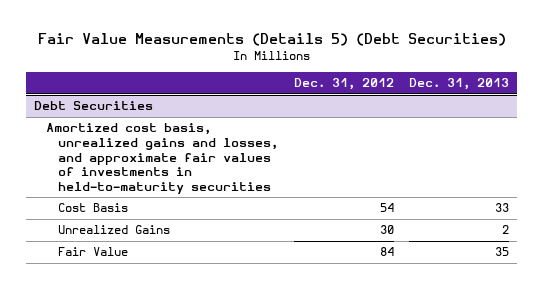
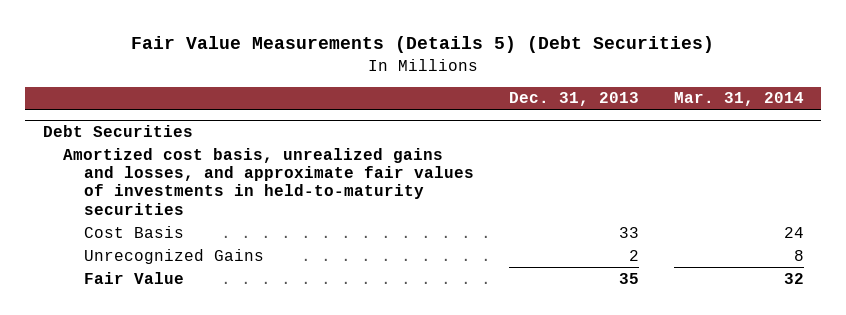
[293,78,394,91] Dec. 31, 2012 -> none
none -> [673,92,804,107] Mar. 31, 2014
[58,225,171,235] Unrealized Gains -> none
none -> [83,248,264,264] Unrecognized Gains

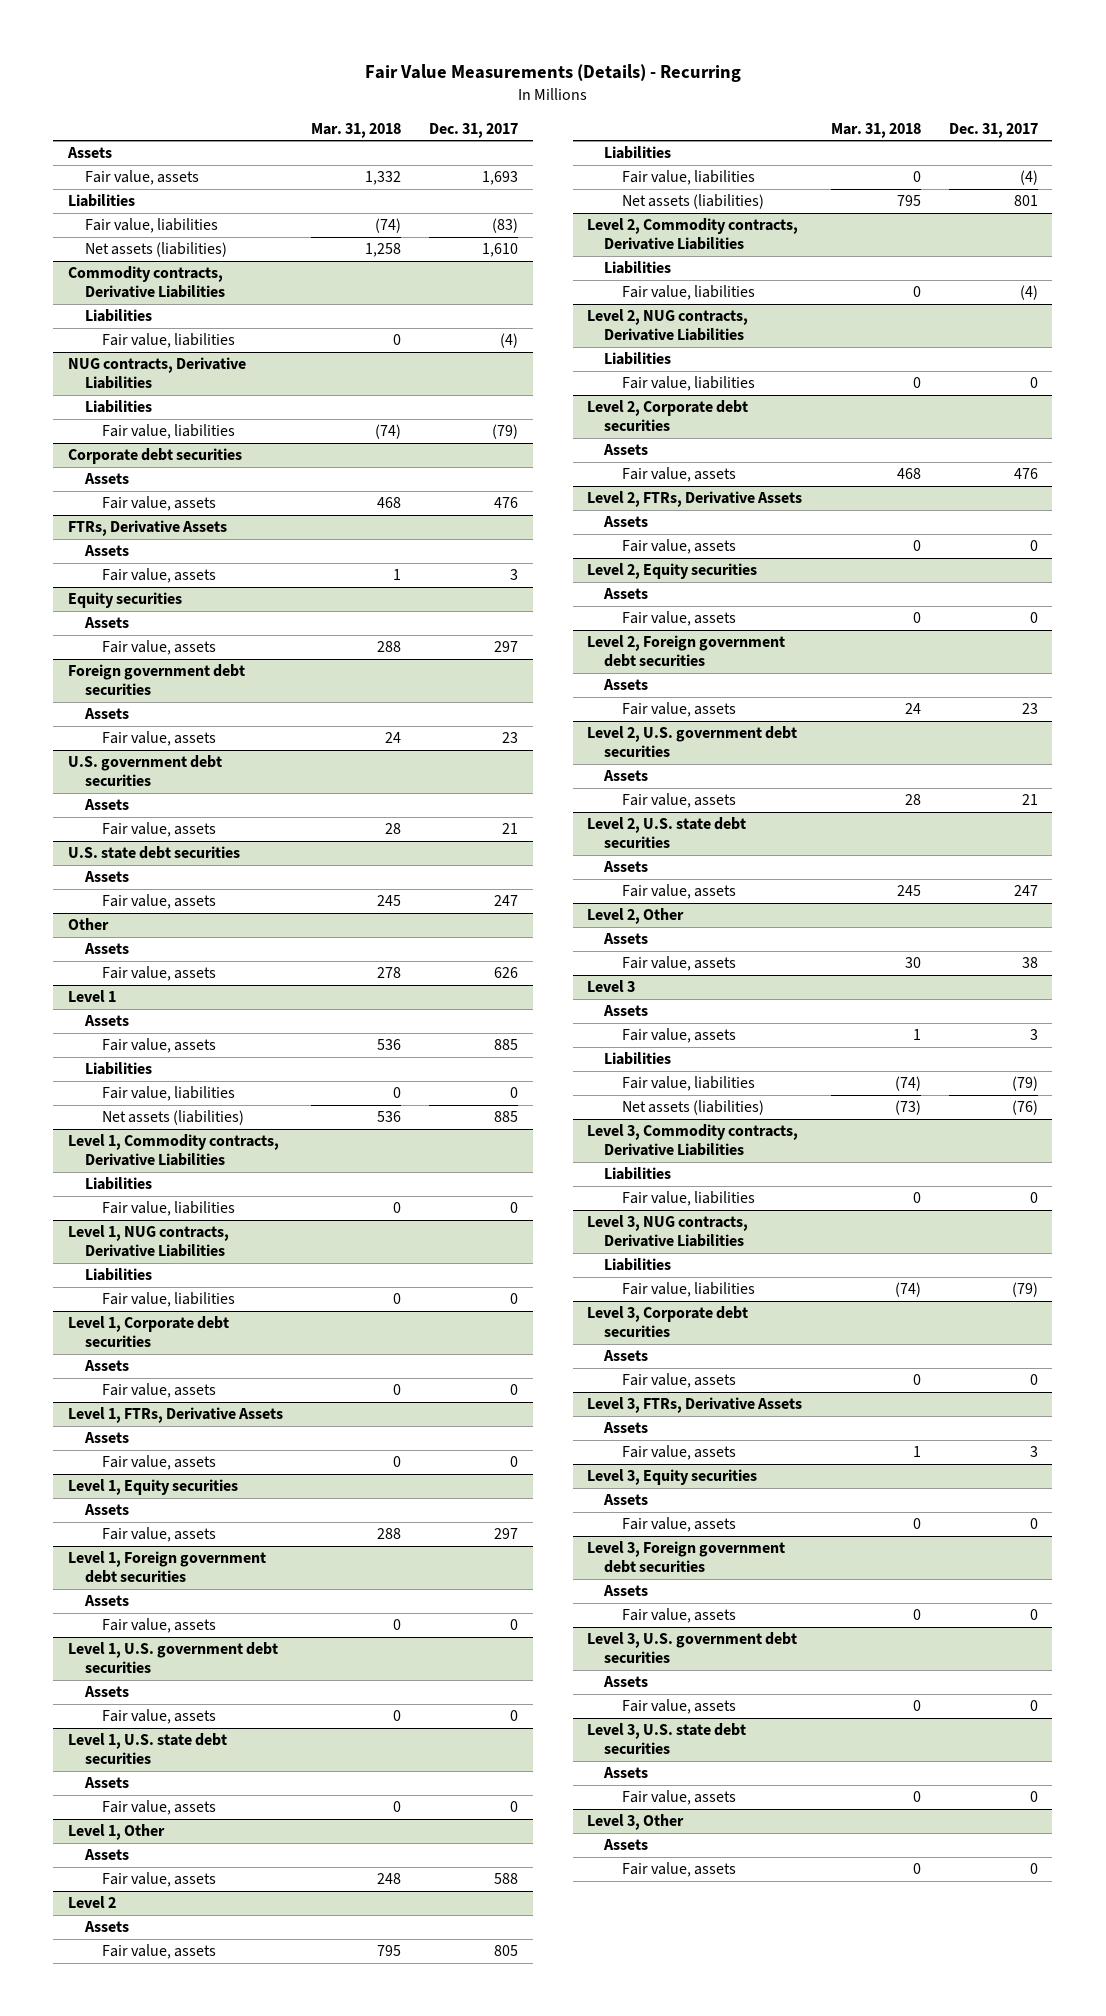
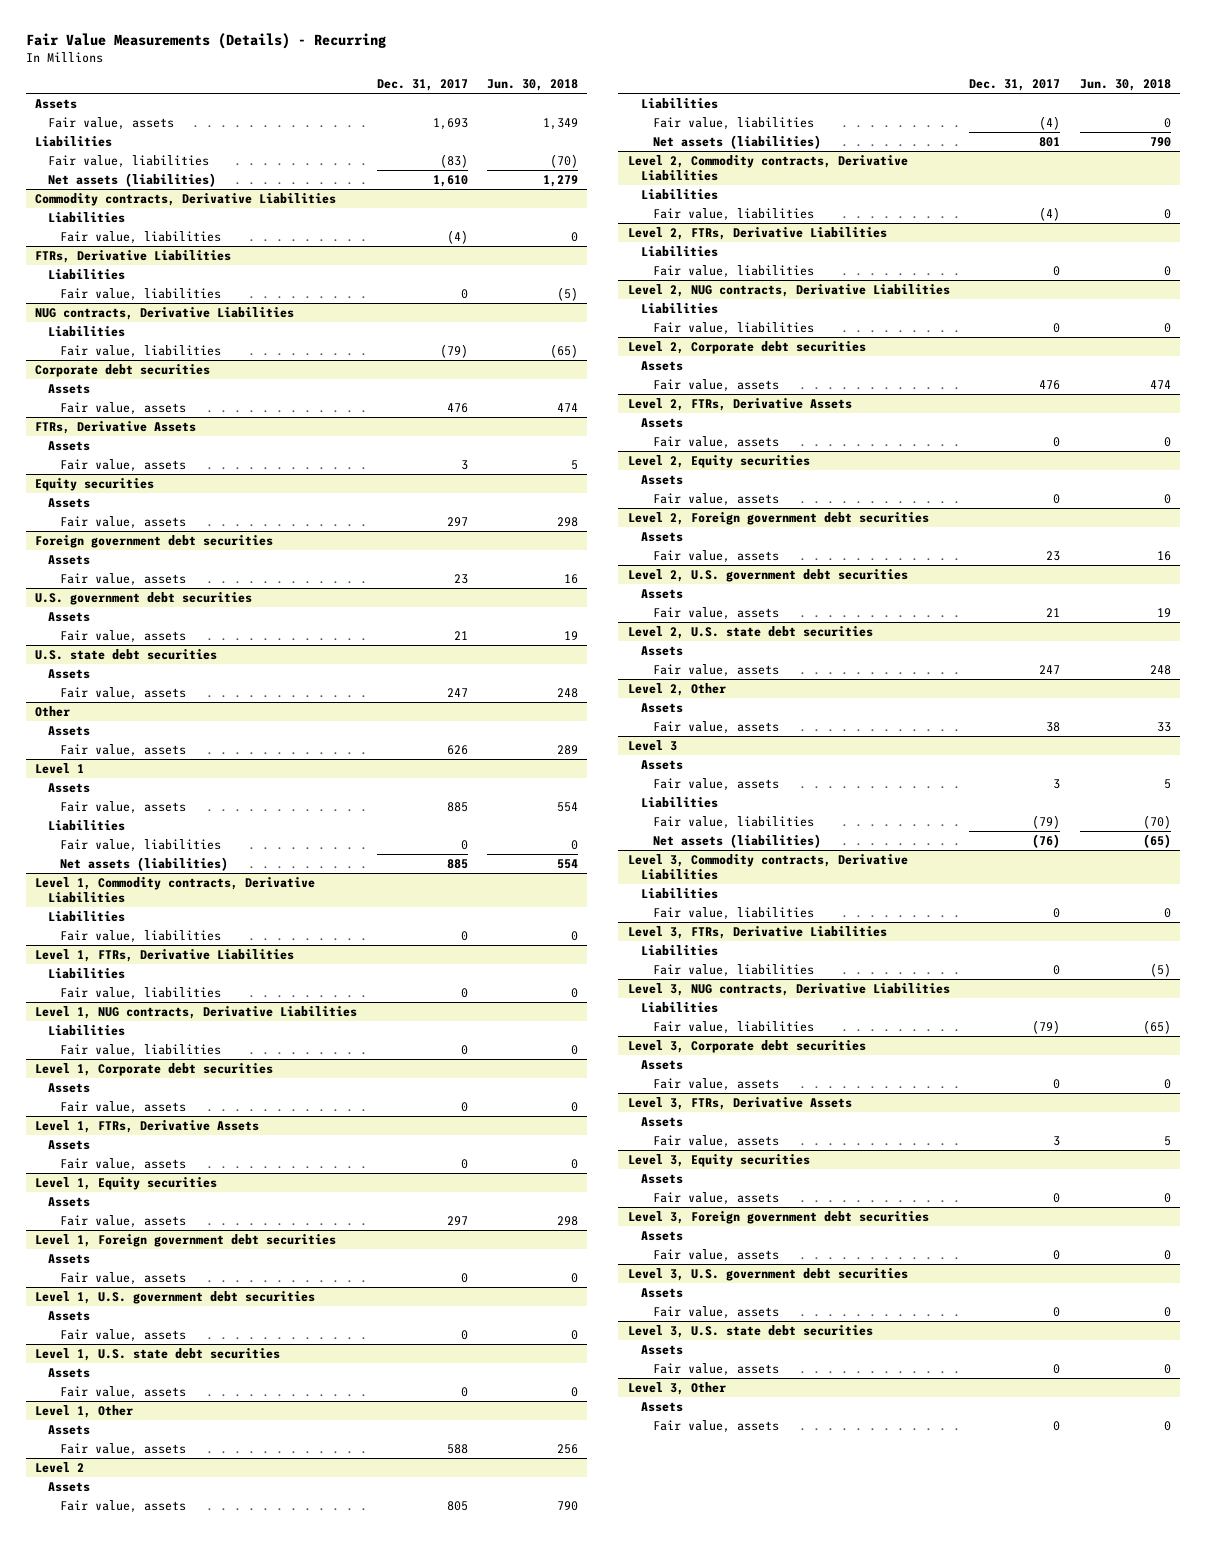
[310,122,401,138] Mar. 31, 2018 -> none
none -> [486,79,578,92] Jun. 30, 2018
none -> [35,249,232,263] FTRs, Derivative Liabilities
none -> [47,268,125,280] Liabilities
none -> [60,287,222,301] Fair value, liabilities
none -> [35,948,295,962] Level 1, FTRs, Derivative Liabilities
none -> [47,967,125,979] Liabilities
none -> [60,986,222,1000] Fair value, liabilities
none -> [628,226,888,240] Level 2, FTRs, Derivative Liabilities
none -> [640,245,718,257] Liabilities
none -> [653,264,815,278] Fair value, liabilities
none -> [628,925,888,939] Level 3, FTRs, Derivative Liabilities
none -> [640,944,718,956] Liabilities
none -> [653,963,815,977] Fair value, liabilities

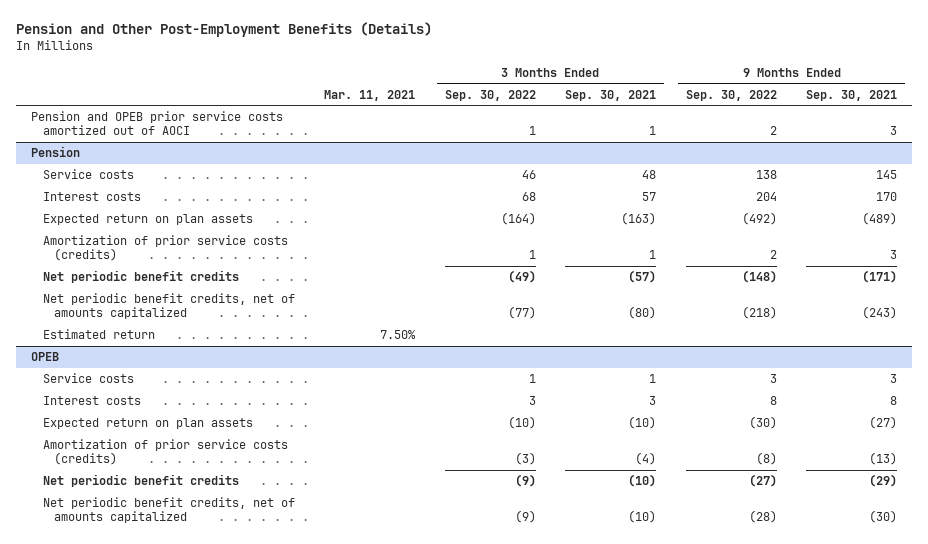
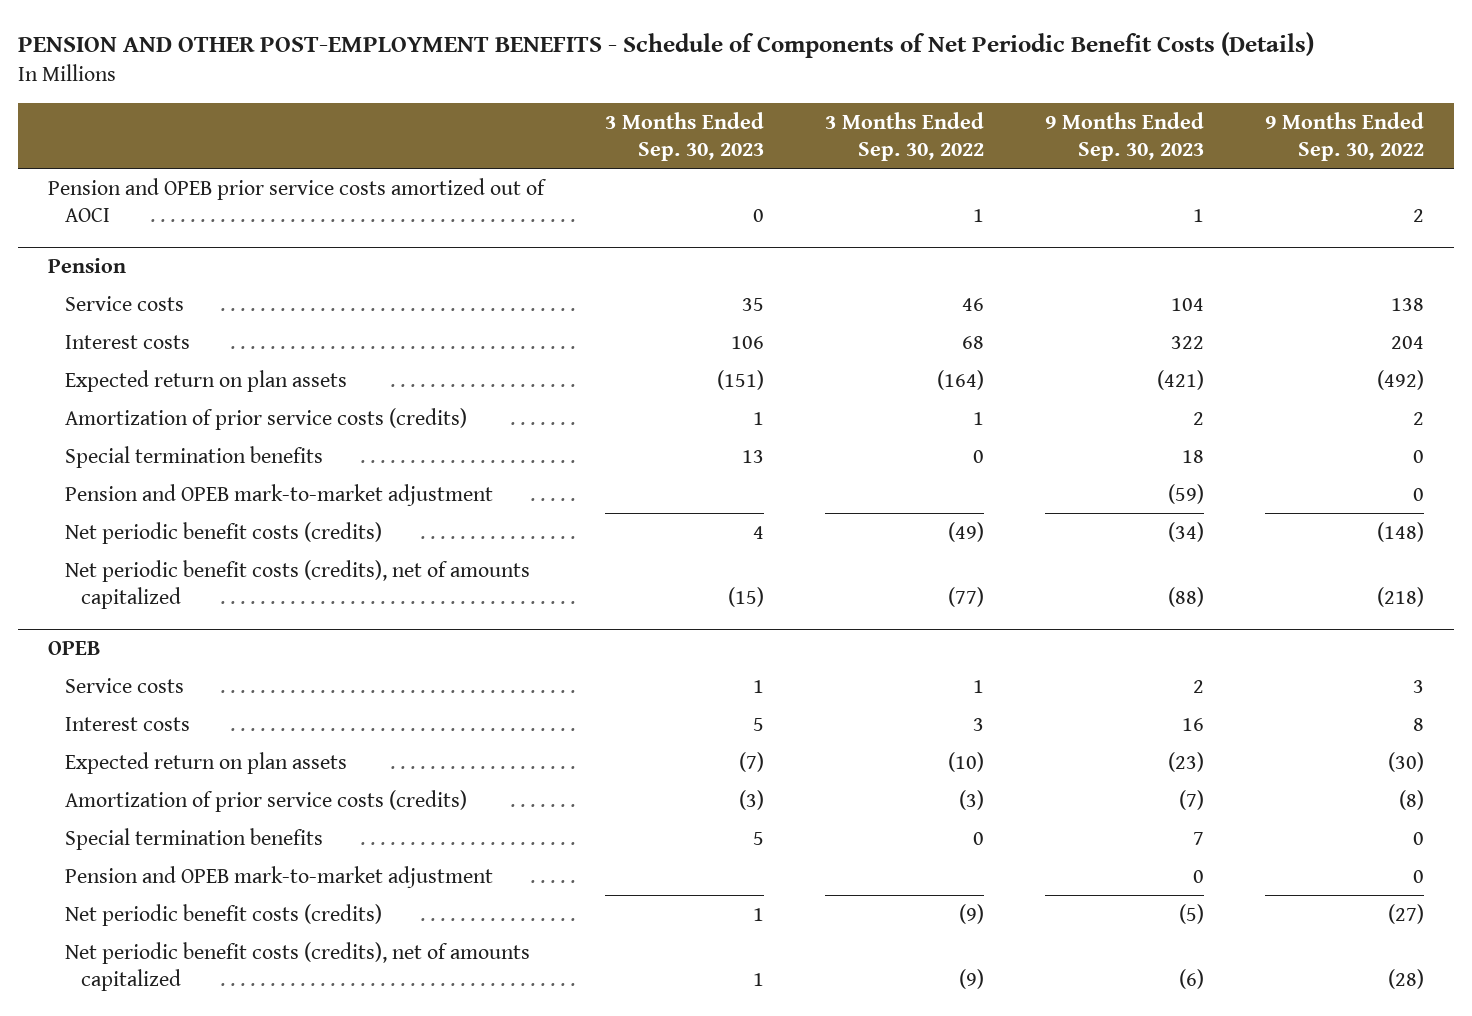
[16,22,433,38] Pension and Other Post-Employment Benefits (Details) -> [17,31,1314,58] PENSION AND OTHER POST-EMPLOYMENT BENEFITS - Schedule of Components of Net Periodic Benefit Costs (Details)
[324,89,416,101] Mar. 11, 2021 -> none
[565,89,657,101] Sep. 30, 2021 -> none
[806,89,898,101] Sep. 30, 2021 -> none
none -> [605,112,765,161] 3 Months Ended Sep. 30, 2023
none -> [1044,112,1204,161] 9 Months Ended Sep. 30, 2023
[42,329,155,340] Estimated return -> none
none -> [64,445,323,468] Special termination benefits
none -> [64,483,493,506] Pension and OPEB mark-to-market adjustment
[42,270,239,284] Net periodic benefit credits -> [64,521,382,544] Net periodic benefit costs (credits)
[42,293,295,320] Net periodic benefit credits, net of amounts capitalized -> [64,559,530,609] Net periodic benefit costs (credits), net of amounts capitalized
none -> [64,827,323,850] Special termination benefits
none -> [64,865,493,888] Pension and OPEB mark-to-market adjustment
[42,474,239,488] Net periodic benefit credits -> [64,903,382,926] Net periodic benefit costs (credits)
[42,497,295,524] Net periodic benefit credits, net of amounts capitalized -> [64,941,530,991] Net periodic benefit costs (credits), net of amounts capitalized

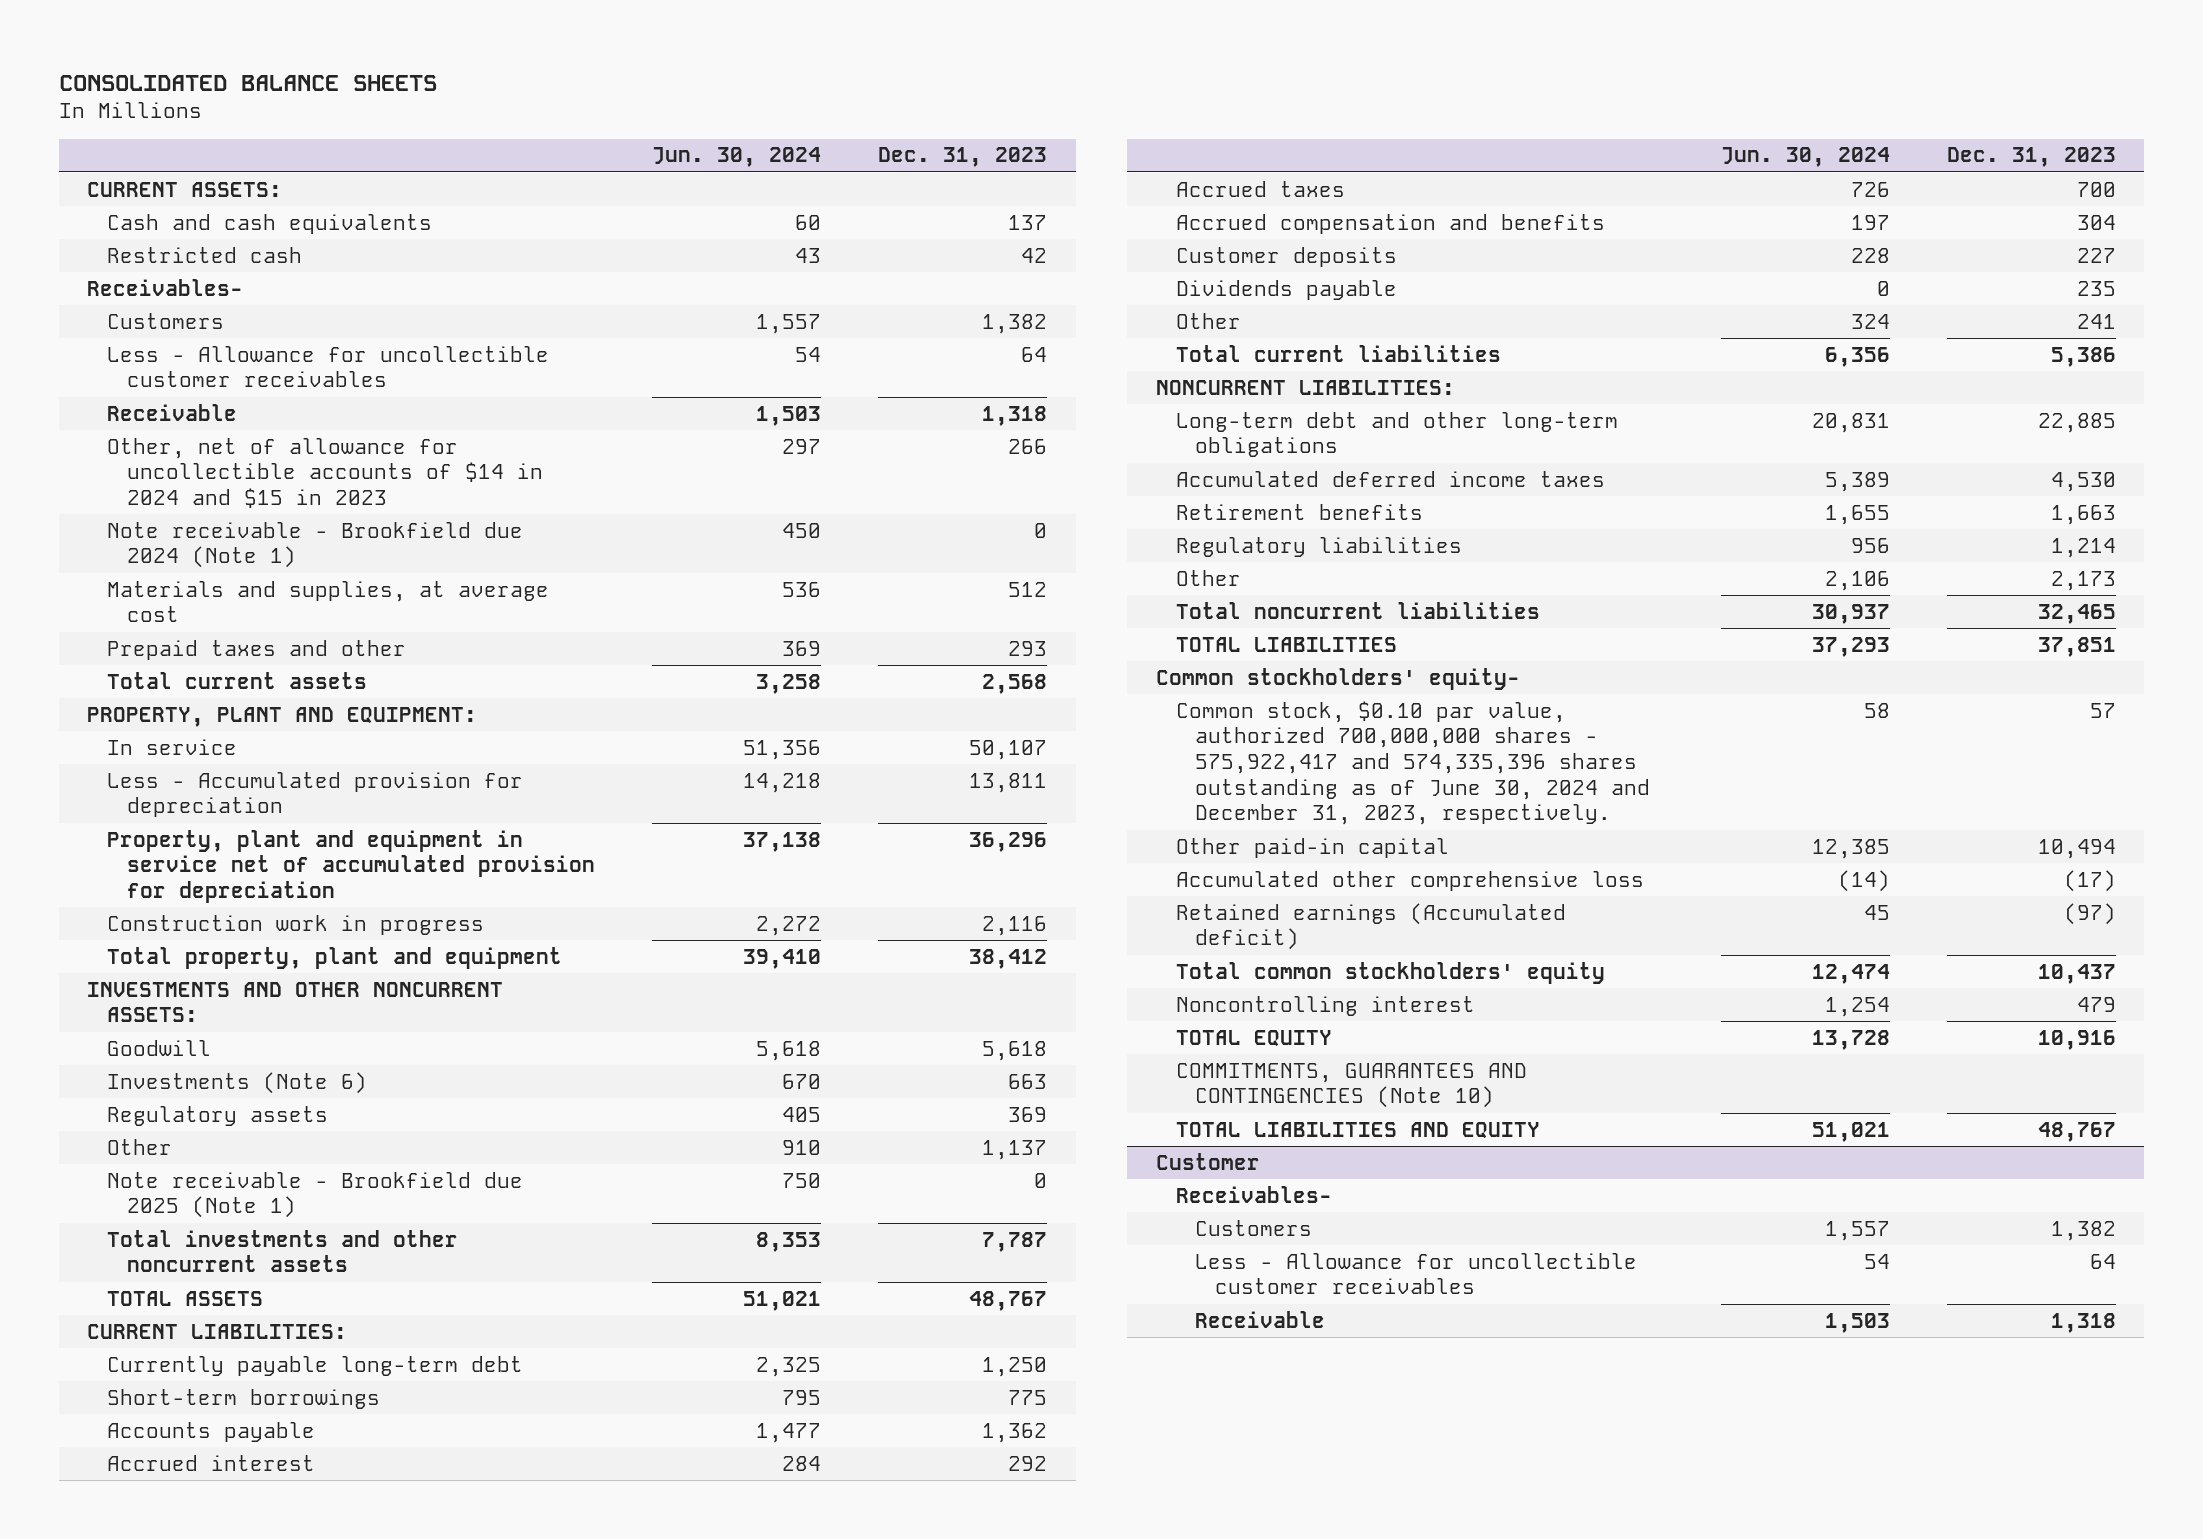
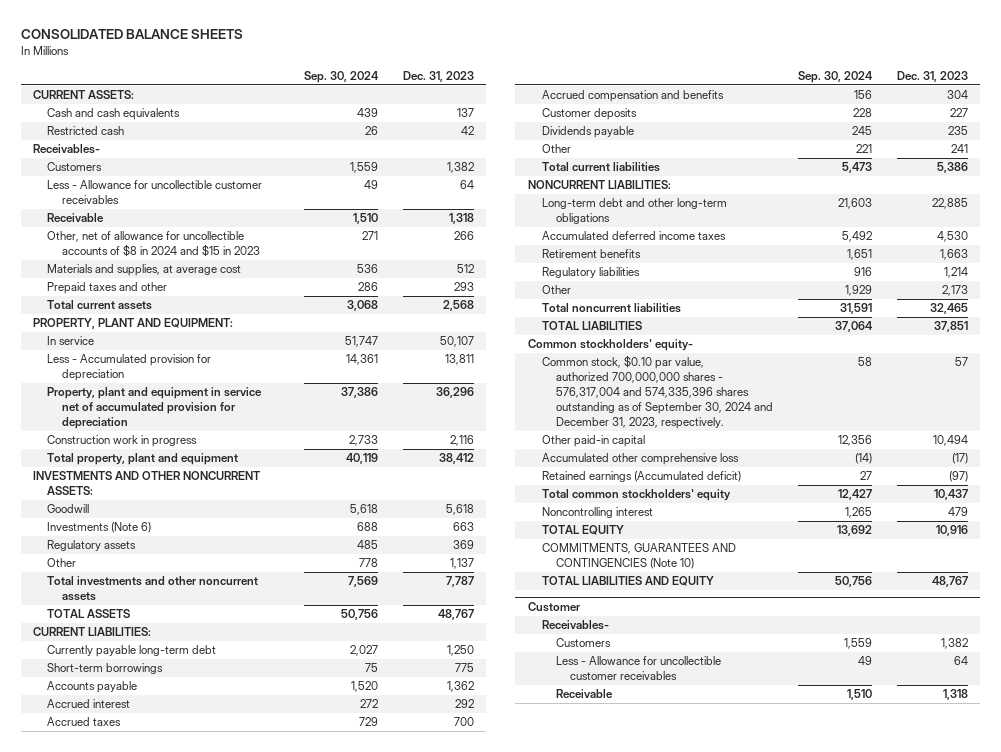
[652,147,822,168] Jun. 30, 2024 -> none
none -> [303,70,379,83] Sep. 30, 2024
[107,521,524,569] Note receivable - Brookfield due 2024 (Note 1) -> none
[107,437,543,508] Other, net of allowance for uncollectible accounts of $14 in 2024 and $15 in 2023 -> [47,231,260,258] Other, net of allowance for uncollectible accounts of $8 in 2024 and $15 in 2023
[107,1171,524,1219] Note receivable - Brookfield due 2025 (Note 1) -> none
[1175,700,1651,826] Common stock, $0.10 par value, authorized 700,000,000 shares - 575,922,417 and 574,335,396 shares outstanding as of June 30, 2024 and December 31, 2023, respectively. -> [541,355,774,430] Common stock, $0.10 par value, authorized 700,000,000 shares - 576,317,004 and 574,335,396 shares outstanding as of September 30, 2024 and December 31, 2023, respectively.

